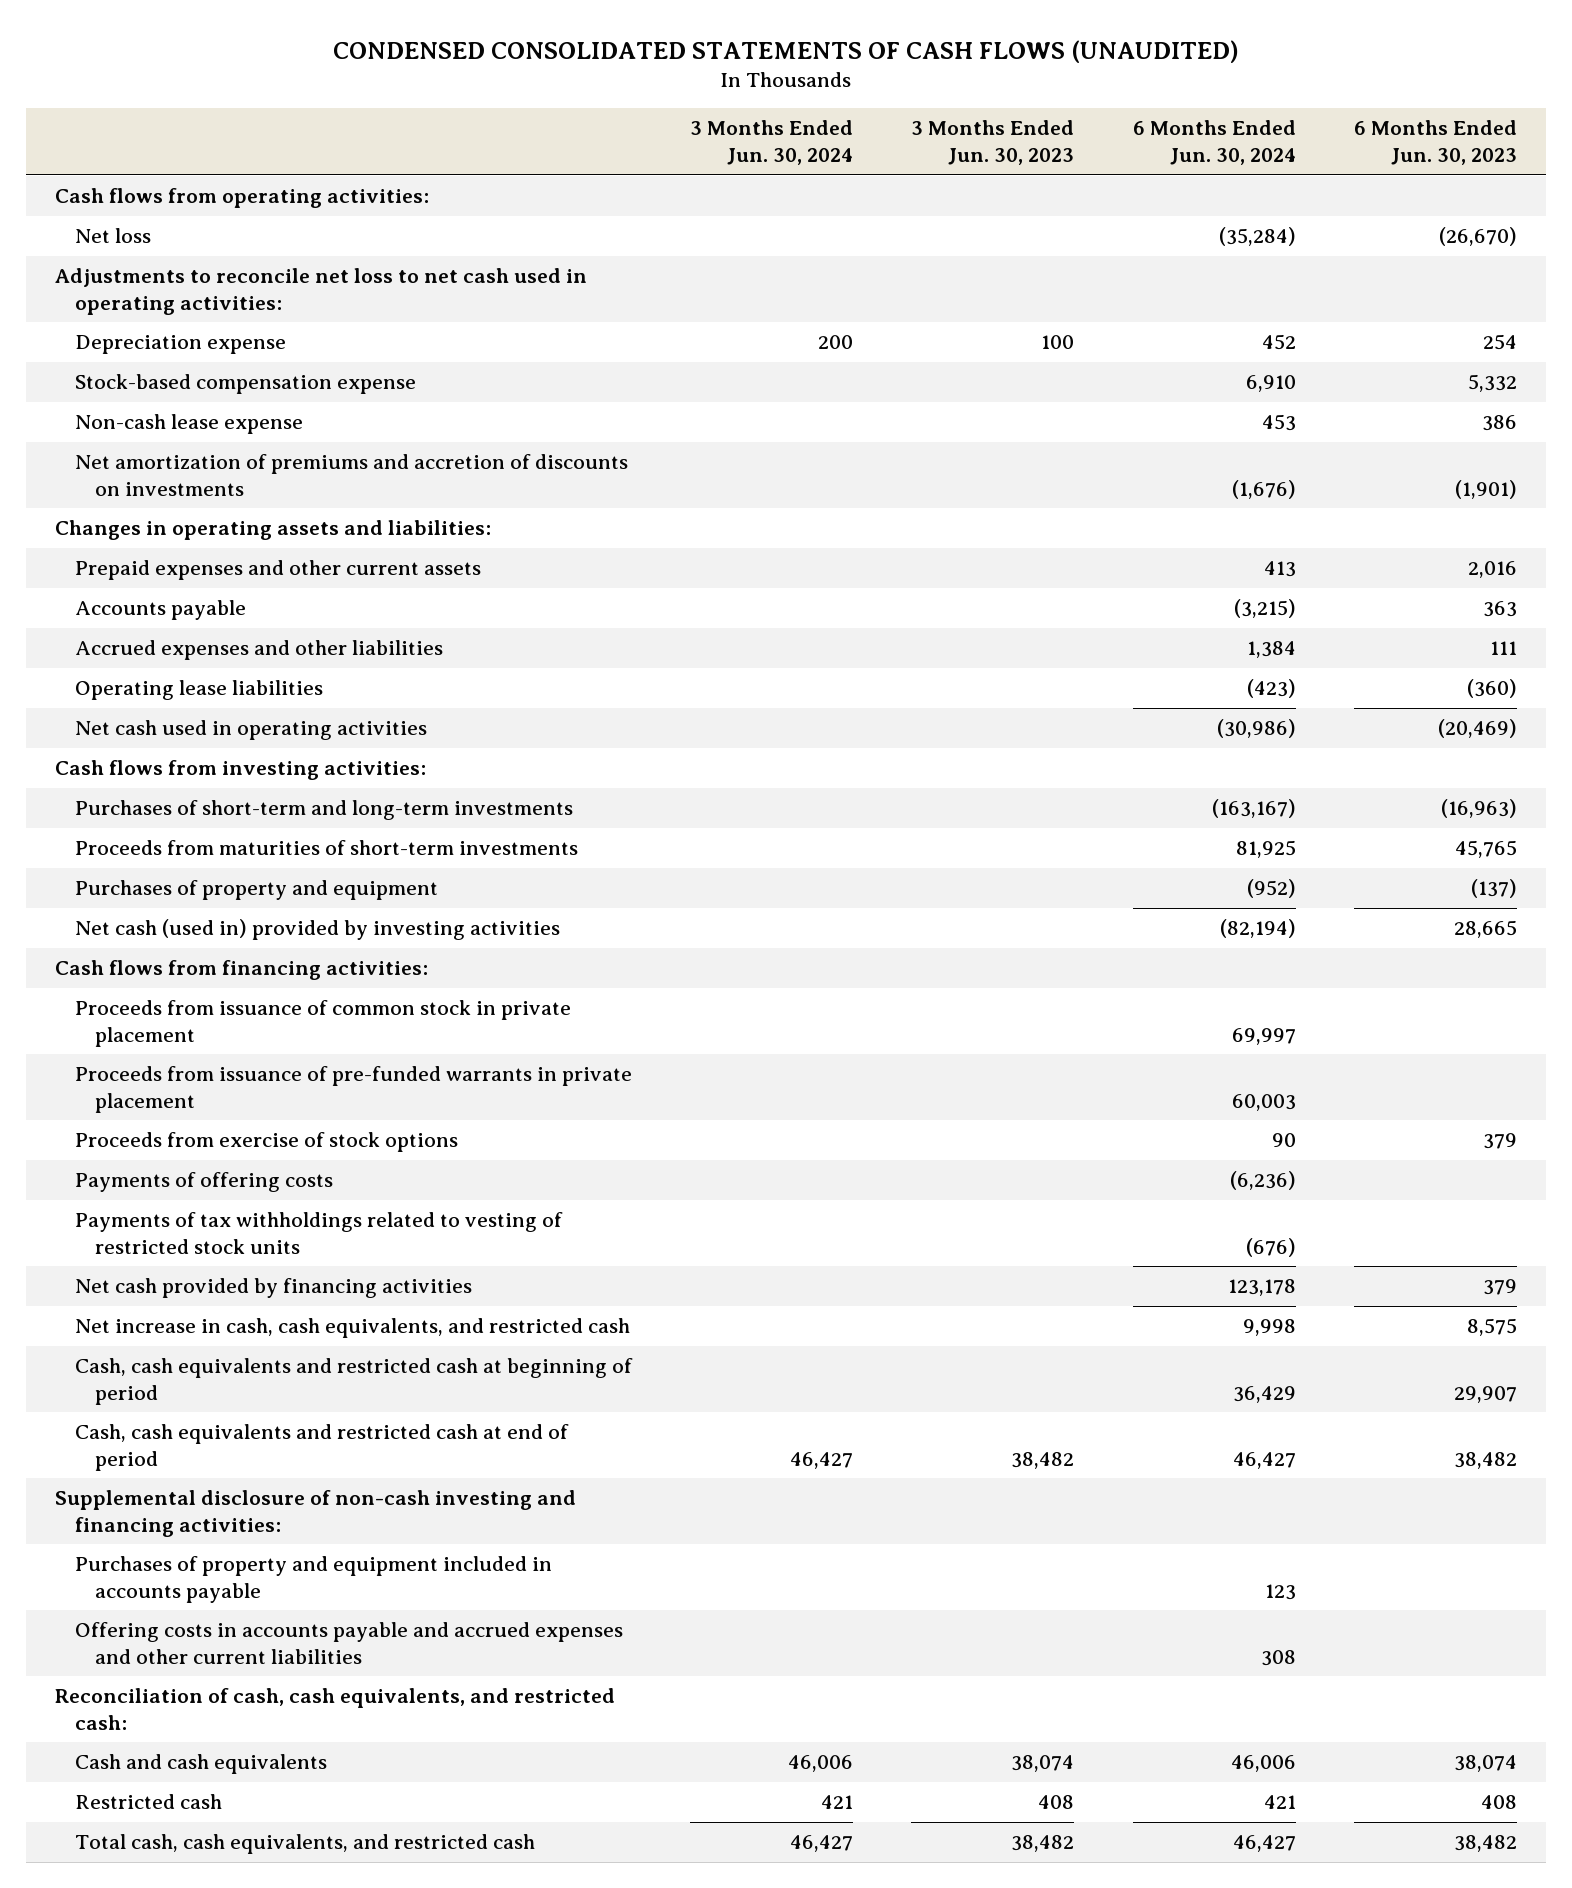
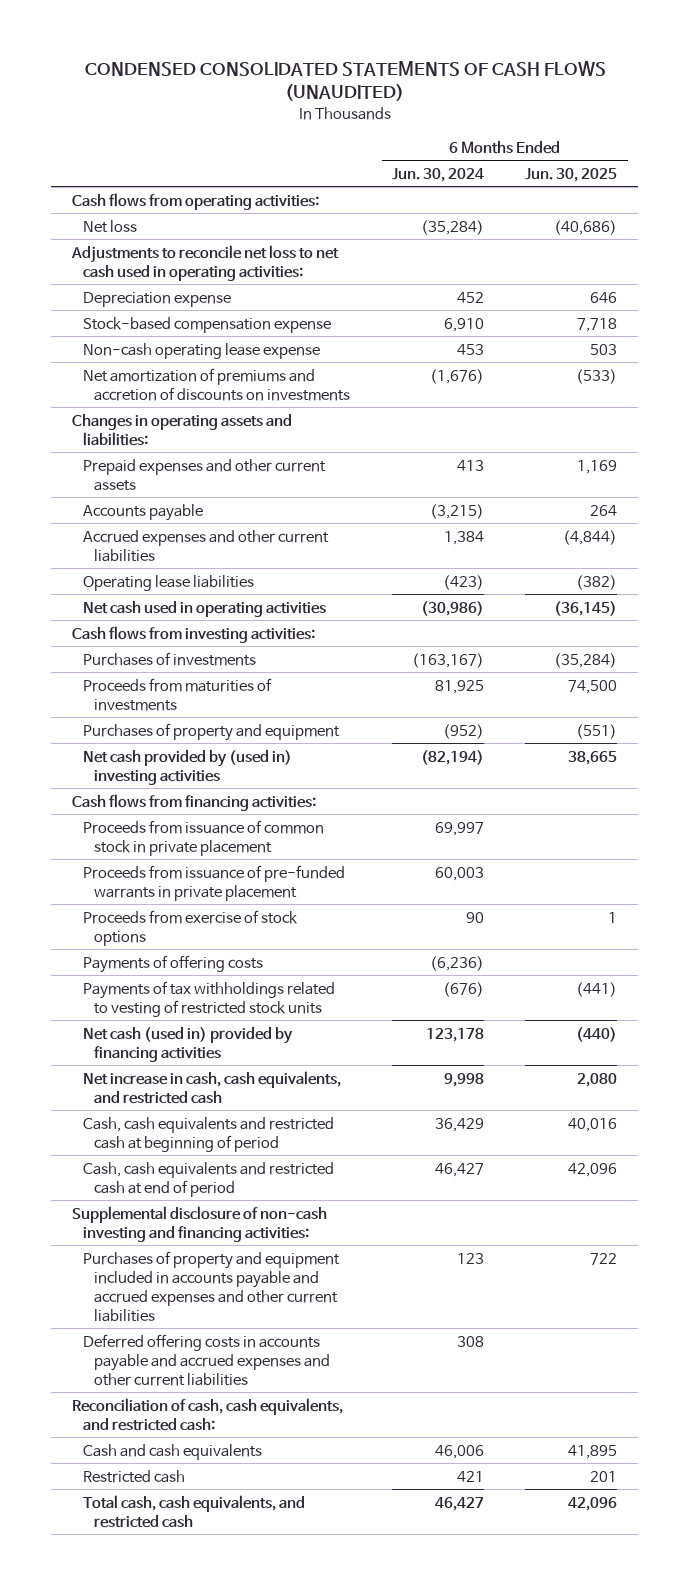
[690,120,854,166] 3 Months Ended Jun. 30, 2024 -> none
[911,120,1075,166] 3 Months Ended Jun. 30, 2023 -> none
[1353,120,1517,166] 6 Months Ended Jun. 30, 2023 -> none
none -> [525,167,618,182] Jun. 30, 2025
[74,414,303,435] Non-cash lease expense -> [83,342,321,359] Non-cash operating lease expense
[74,640,443,661] Accrued expenses and other liabilities -> [83,529,330,562] Accrued expenses and other current liabilities
[74,800,573,821] Purchases of short-term and long-term investments -> [83,651,257,666] Purchases of investments
[74,840,578,856] Proceeds from maturities of short-term investments -> [83,677,273,711] Proceeds from maturities of investments
[74,919,560,941] Net cash (used in) provided by investing activities -> [83,749,293,785] Net cash provided by (used in) investing activities
[74,1278,472,1299] Net cash provided by financing activities -> [83,1026,294,1062] Net cash (used in) provided by financing activities
[74,1556,552,1603] Purchases of property and equipment included in accounts payable -> [83,1250,341,1322] Purchases of property and equipment included in accounts payable and accrued expenses and other current liabilities
[74,1622,623,1664] Offering costs in accounts payable and accrued expenses and other current liabilities -> [83,1333,331,1386] Deferred offering costs in accounts payable and accrued expenses and other current liabilities

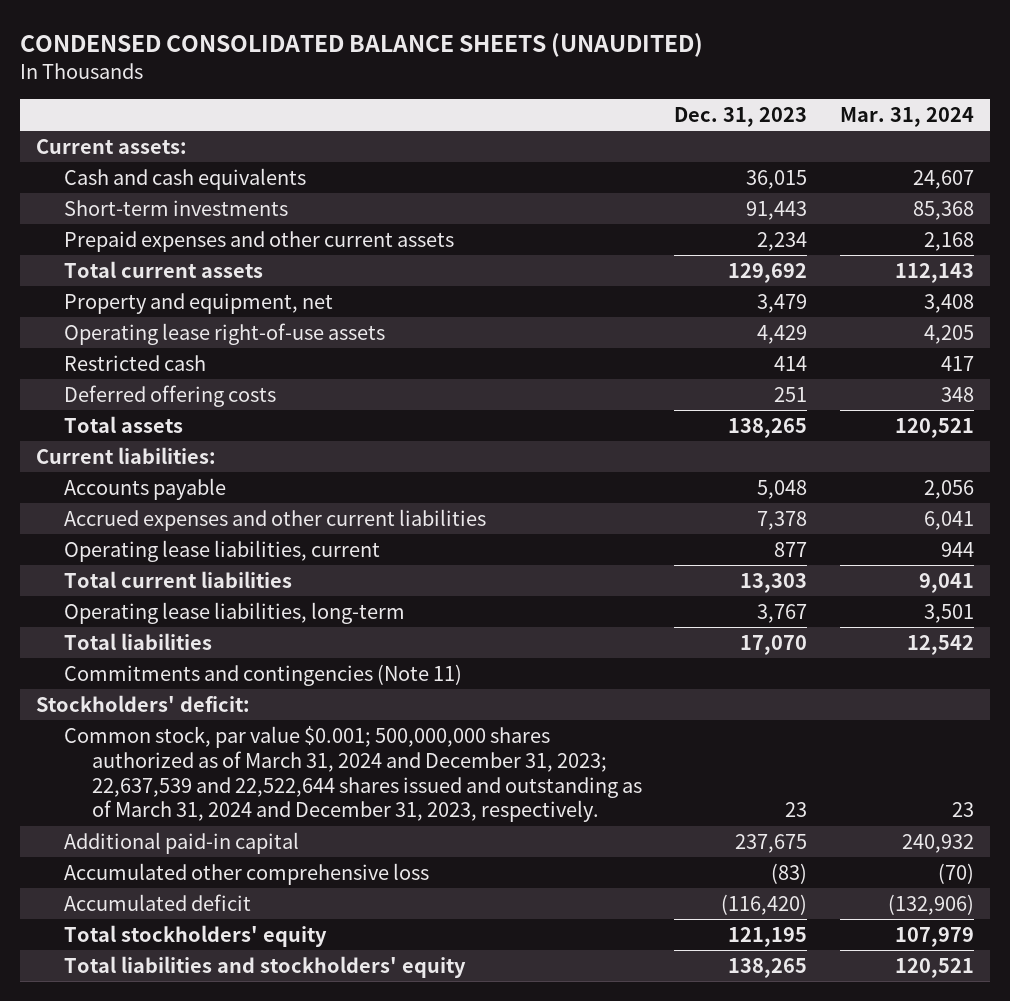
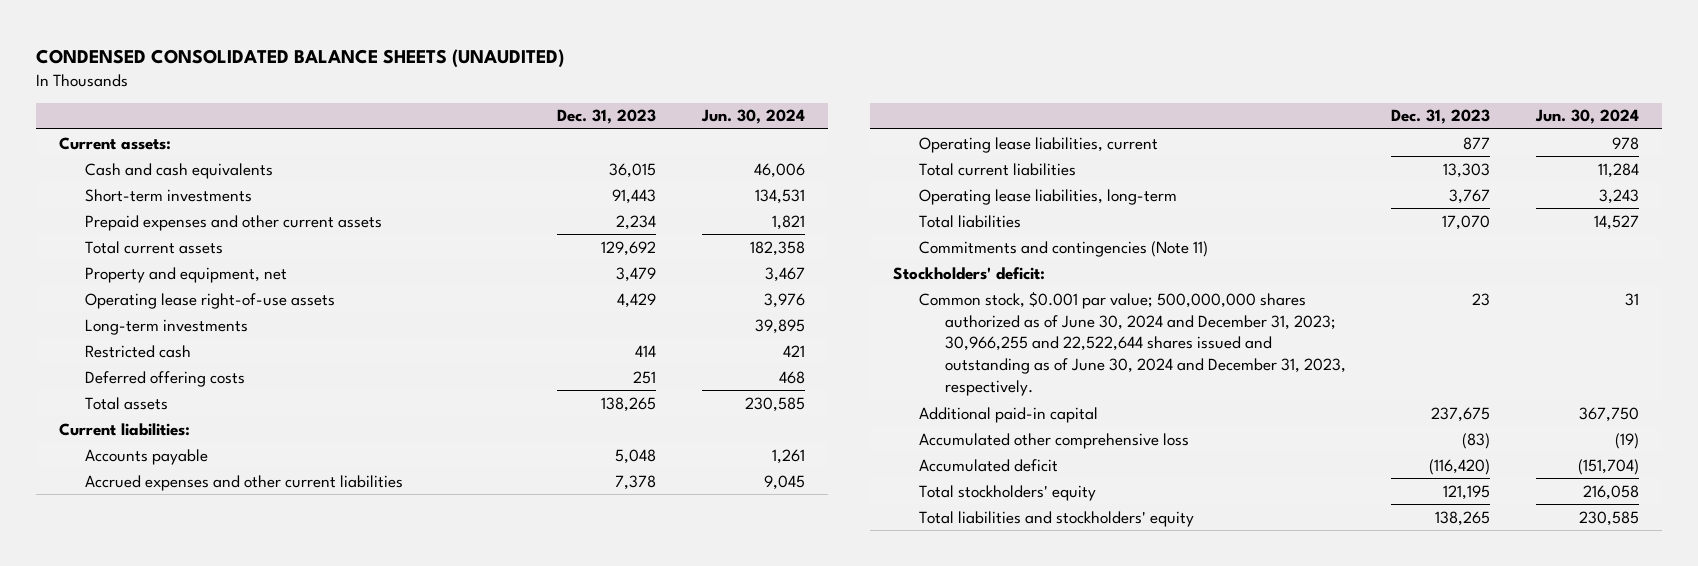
[839,106,974,127] Mar. 31, 2024 -> none
none -> [701,109,806,125] Jun. 30, 2024
none -> [84,318,248,335] Long-term investments
[64,725,643,823] Common stock, par value $0.001; 500,000,000 shares authorized as of March 31, 2024 and December 31, 2023; 22,637,539 and 22,522,644 shares issued and outstanding as of March 31, 2024 and December 31, 2023, respectively. -> [918,290,1346,397] Common stock, $0.001 par value; 500,000,000 shares authorized as of June 30, 2024 and December 31, 2023; 30,966,255 and 22,522,644 shares issued and outstanding as of June 30, 2024 and December 31, 2023, respectively.

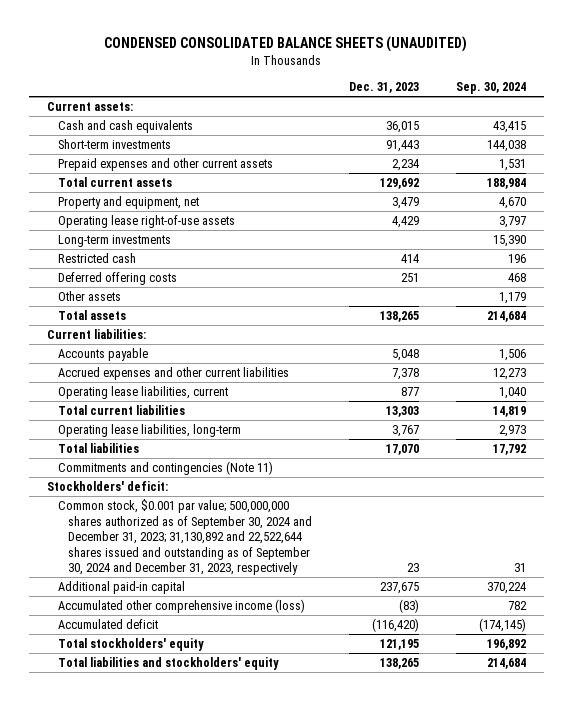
[701,109,806,125] Jun. 30, 2024 -> none
none -> [455,82,526,95] Sep. 30, 2024
none -> [57,291,121,302] Other assets
[918,290,1346,397] Common stock, $0.001 par value; 500,000,000 shares authorized as of June 30, 2024 and December 31, 2023; 30,966,255 and 22,522,644 shares issued and outstanding as of June 30, 2024 and December 31, 2023, respectively. -> [57,499,313,576] Common stock, $0.001 par value; 500,000,000 shares authorized as of September 30, 2024 and December 31, 2023; 31,130,892 and 22,522,644 shares issued and outstanding as of September 30, 2024 and December 31, 2023, respectively
[918,432,1189,449] Accumulated other comprehensive loss -> [57,599,305,614] Accumulated other comprehensive income (loss)

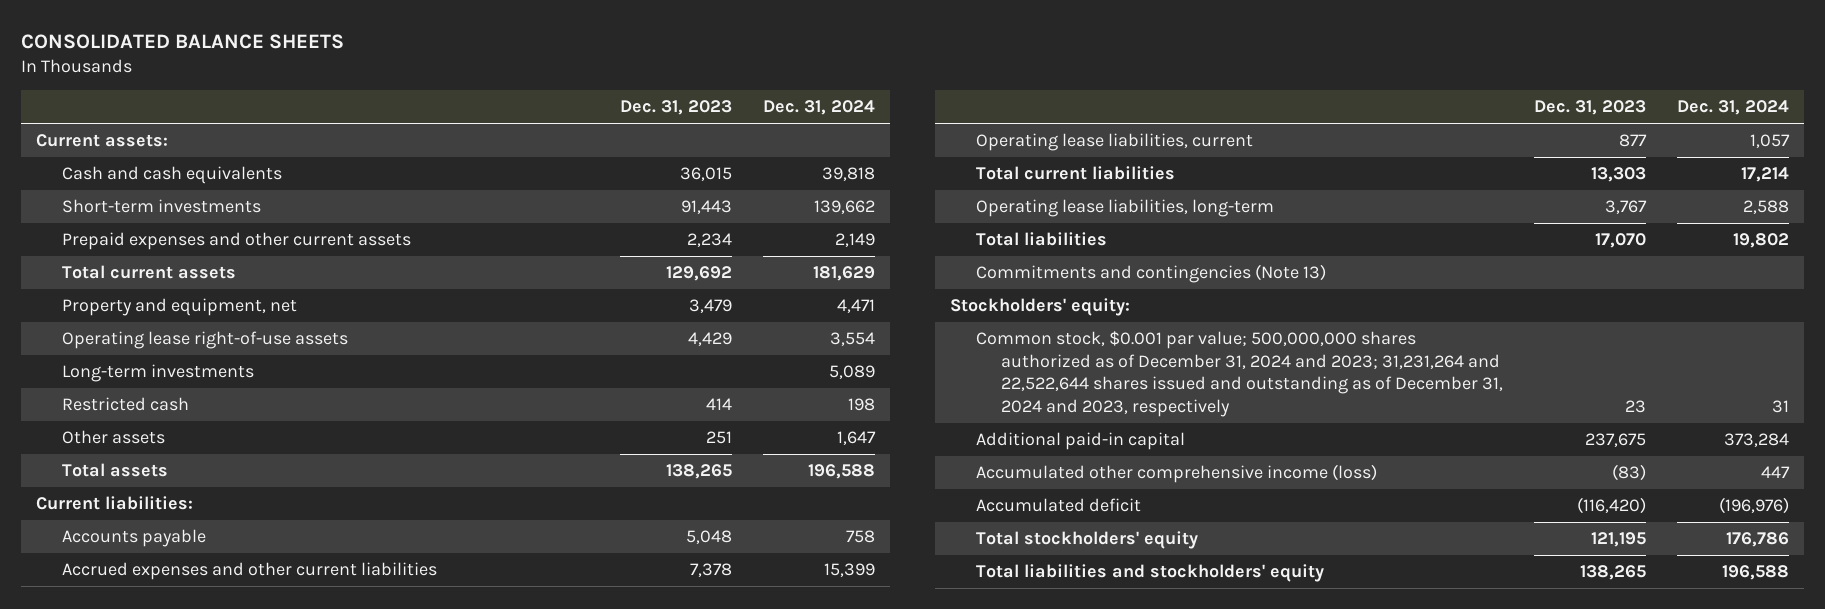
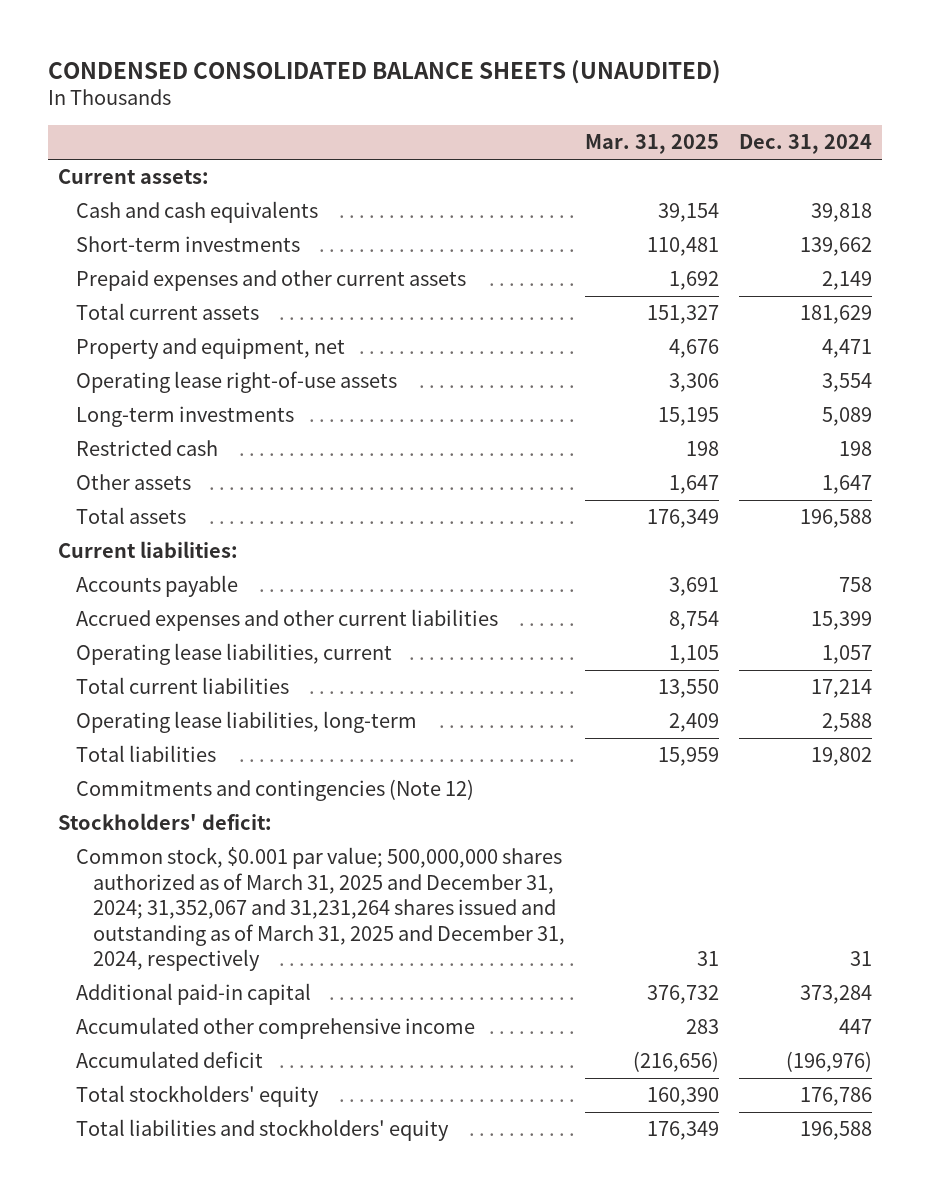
[20,34,344,50] CONSOLIDATED BALANCE SHEETS -> [48,59,722,84] CONDENSED CONSOLIDATED BALANCE SHEETS (UNAUDITED)
[619,100,732,116] Dec. 31, 2023 -> none
none -> [584,134,719,155] Mar. 31, 2025
[975,264,1326,284] Commitments and contingencies (Note 13) -> [75,779,474,802] Commitments and contingencies (Note 12)
[950,298,1131,317] Stockholders' equity: -> [57,813,272,831] Stockholders' deficit:
[975,331,1504,417] Common stock, $0.001 par value; 500,000,000 shares authorized as of December 31, 2024 and 2023; 31,231,264 and 22,522,644 shares issued and outstanding as of December 31, 2024 and 2023, respectively -> [75,847,566,972] Common stock, $0.001 par value; 500,000,000 shares authorized as of March 31, 2025 and December 31, 2024; 31,352,067 and 31,231,264 shares issued and outstanding as of March 31, 2025 and December 31, 2024, respectively
[975,464,1377,484] Accumulated other comprehensive income (loss) -> [75,1017,475,1040] Accumulated other comprehensive income

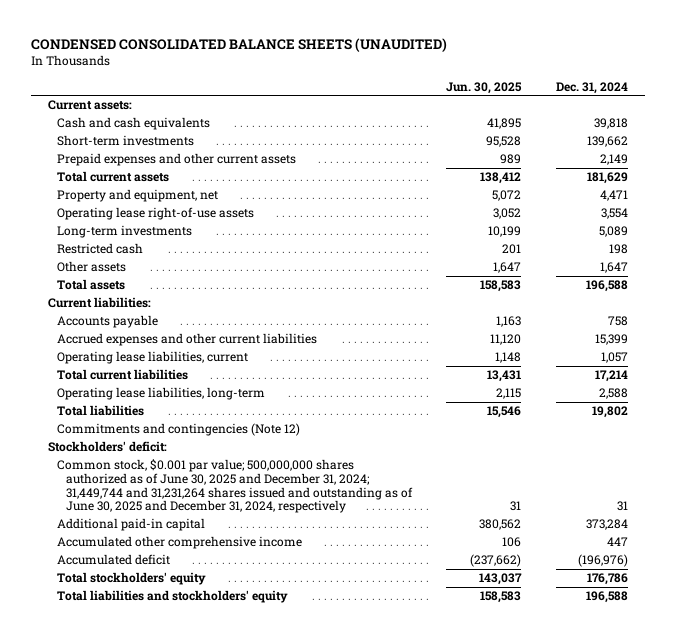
[584,134,719,155] Mar. 31, 2025 -> none
none -> [446,81,523,94] Jun. 30, 2025
[75,847,566,972] Common stock, $0.001 par value; 500,000,000 shares authorized as of March 31, 2025 and December 31, 2024; 31,352,067 and 31,231,264 shares issued and outstanding as of March 31, 2025 and December 31, 2024, respectively -> [57,459,414,514] Common stock, $0.001 par value; 500,000,000 shares authorized as of June 30, 2025 and December 31, 2024; 31,449,744 and 31,231,264 shares issued and outstanding as of June 30, 2025 and December 31, 2024, respectively

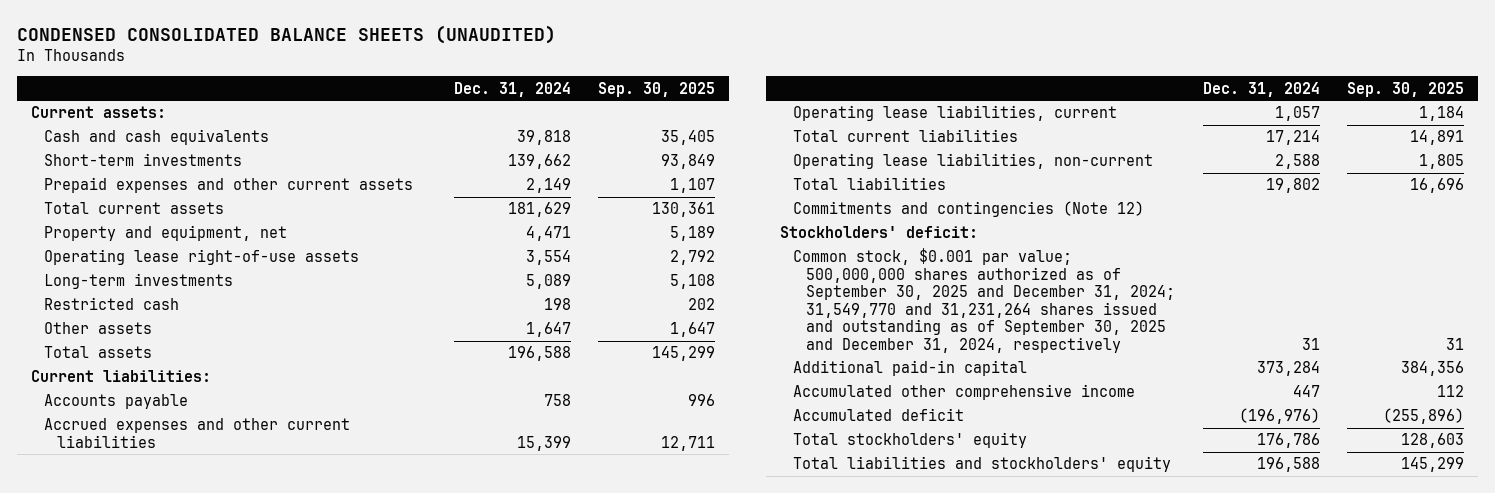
[446,81,523,94] Jun. 30, 2025 -> none
none -> [597,81,715,97] Sep. 30, 2025
[57,387,266,401] Operating lease liabilities, long-term -> [793,153,1154,170] Operating lease liabilities, non-current
[57,459,414,514] Common stock, $0.001 par value; 500,000,000 shares authorized as of June 30, 2025 and December 31, 2024; 31,449,744 and 31,231,264 shares issued and outstanding as of June 30, 2025 and December 31, 2024, respectively -> [793,248,1176,353] Common stock, $0.001 par value; 500,000,000 shares authorized as of September 30, 2025 and December 31, 2024; 31,549,770 and 31,231,264 shares issued and outstanding as of September 30, 2025 and December 31, 2024, respectively

